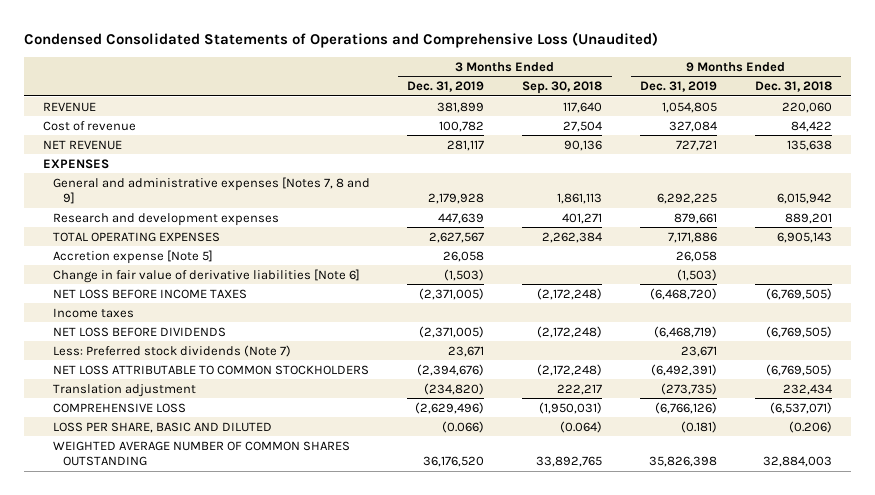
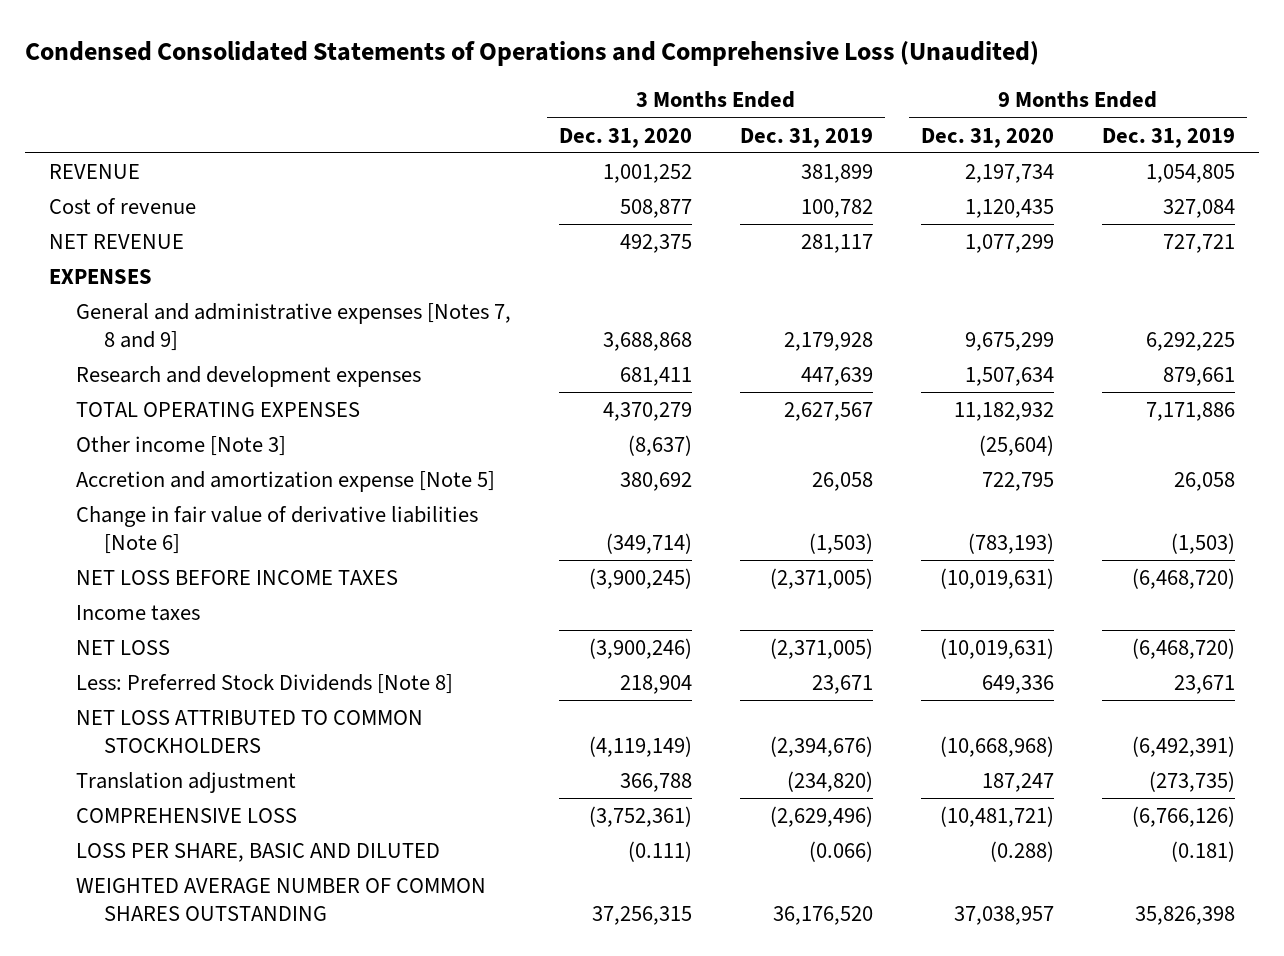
[522,81,603,95] Sep. 30, 2018 -> none
[754,81,832,93] Dec. 31, 2018 -> none
none -> [559,127,693,148] Dec. 31, 2020
none -> [921,127,1055,148] Dec. 31, 2020
none -> [76,436,287,457] Other income [Note 3]
[52,249,213,264] Accretion expense [Note 5] -> [76,471,496,493] Accretion and amortization expense [Note 5]
[52,326,226,337] NET LOSS BEFORE DIVIDENDS -> [76,640,171,656] NET LOSS
[654,325,718,338] (6,468,719) -> [1132,638,1236,660] (6,468,720)
[52,344,291,357] Less: Preferred stock dividends (Note 7) -> [76,674,454,695] Less: Preferred Stock Dividends [Note 8]
[52,364,369,375] NET LOSS ATTRIBUTABLE TO COMMON STOCKHOLDERS -> [76,710,424,753] NET LOSS ATTRIBUTED TO COMMON STOCKHOLDERS

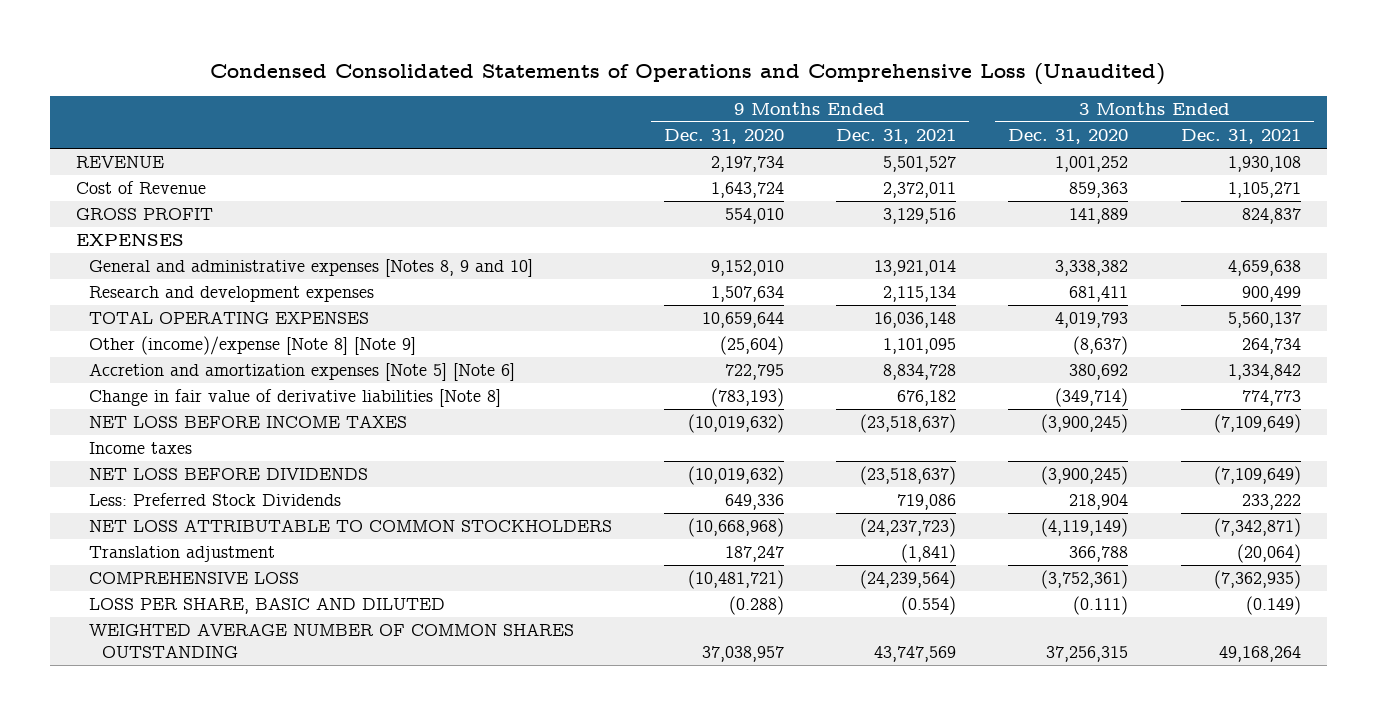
[740,127,874,148] Dec. 31, 2019 -> none
[1102,127,1236,148] Dec. 31, 2019 -> none
none -> [836,129,957,145] Dec. 31, 2021
none -> [1180,129,1301,145] Dec. 31, 2021
[48,234,184,250] NET REVENUE -> none
[48,198,196,215] Cost of revenue -> [75,181,206,195] Cost of Revenue
[620,199,693,219] 508,877 -> [1069,182,1129,199] 859,363
[965,199,1055,219] 1,120,435 -> [711,182,785,199] 1,643,724
none -> [75,208,213,221] GROSS PROFIT
[76,303,512,351] General and administrative expenses [Notes 7, 8 and 9] -> [88,259,533,278] General and administrative expenses [Notes 8, 9 and 10]
[603,331,693,351] 3,688,868 -> [1055,260,1129,277] 3,338,382
[965,331,1055,351] 9,675,299 -> [711,260,785,277] 9,152,010
[603,402,693,422] 4,370,279 -> [1055,312,1129,329] 4,019,793
[954,402,1055,422] 11,182,932 -> [702,312,785,329] 10,659,644
[76,436,287,457] Other income [Note 3] -> [88,336,416,356] Other (income)/expense [Note 8] [Note 9]
[76,471,496,493] Accretion and amortization expense [Note 5] -> [88,363,515,382] Accretion and amortization expenses [Note 5] [Note 6]
[76,506,479,554] Change in fair value of derivative liabilities [Note 6] -> [88,389,501,408] Change in fair value of derivative liabilities [Note 8]
[940,568,1055,590] (10,019,631) -> [688,414,785,434] (10,019,632)
[76,640,171,656] NET LOSS -> [88,468,368,481] NET LOSS BEFORE DIVIDENDS
[589,638,693,660] (3,900,246) -> [1041,466,1129,486] (3,900,245)
[940,638,1055,660] (10,019,631) -> [688,466,785,486] (10,019,632)
[76,674,454,695] Less: Preferred Stock Dividends [Note 8] -> [88,493,341,507] Less: Preferred Stock Dividends
[76,710,424,753] NET LOSS ATTRIBUTED TO COMMON STOCKHOLDERS -> [88,519,612,533] NET LOSS ATTRIBUTABLE TO COMMON STOCKHOLDERS

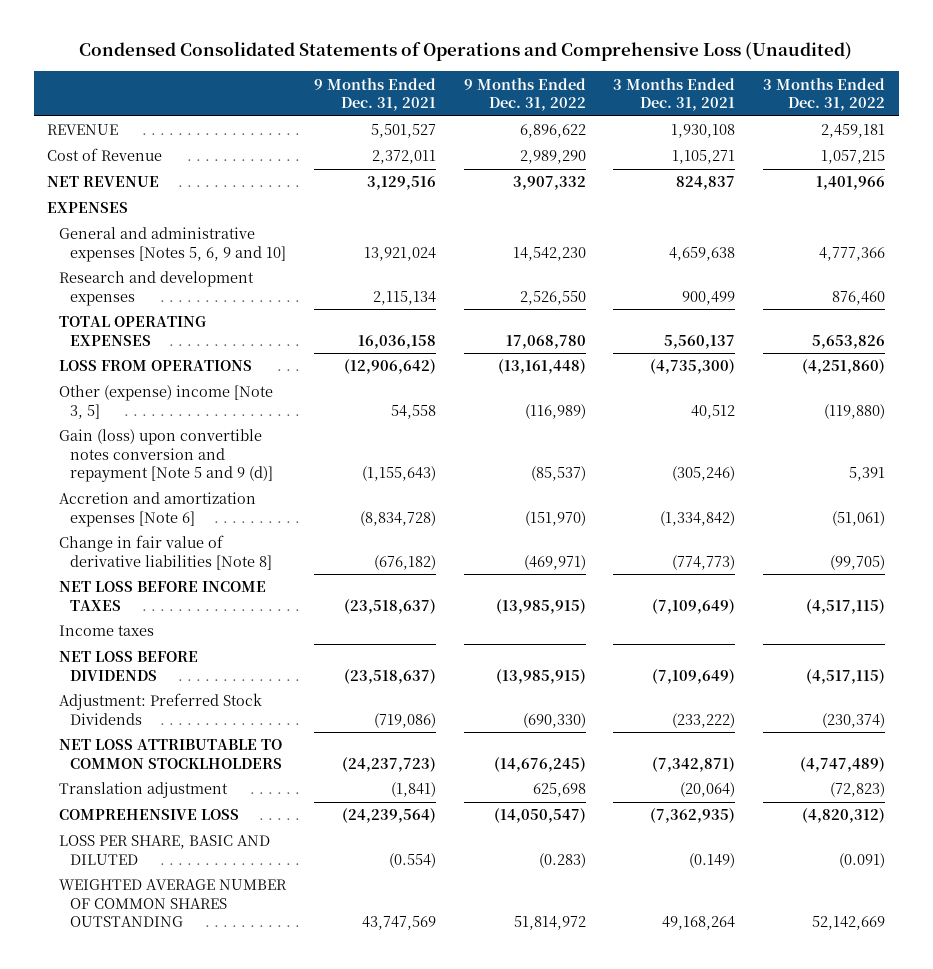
[664,129,785,145] Dec. 31, 2020 -> none
[1008,129,1129,145] Dec. 31, 2020 -> none
none -> [463,77,586,111] 9 Months Ended Dec. 31, 2022
none -> [763,77,886,111] 3 Months Ended Dec. 31, 2022
[75,208,213,221] GROSS PROFIT -> [47,176,160,188] NET REVENUE
[88,259,533,278] General and administrative expenses [Notes 8, 9 and 10] -> [58,227,287,262] General and administrative expenses [Notes 5, 6, 9 and 10]
[874,260,957,277] 13,921,014 -> [364,246,437,261] 13,921,024
[874,312,957,329] 16,036,148 -> [358,334,437,349] 16,036,158
none -> [58,360,252,372] LOSS FROM OPERATIONS
[88,336,416,356] Other (income)/expense [Note 8] [Note 9] -> [58,385,273,419] Other (expense) income [Note 3, 5]
[883,338,957,355] 1,101,095 -> [391,404,437,419] 54,558
[1241,338,1301,355] 264,734 -> [691,404,736,419] 40,512
none -> [58,429,274,482] Gain (loss) upon convertible notes conversion and repayment [Note 5 and 9 (d)]
[88,363,515,382] Accretion and amortization expenses [Note 5] [Note 6] -> [58,492,256,527] Accretion and amortization expenses [Note 6]
[883,364,957,381] 8,834,728 -> [360,510,437,526] (8,834,728)
[1227,364,1301,381] 1,334,842 -> [660,510,736,526] (1,334,842)
[897,390,957,407] 676,182 -> [374,554,437,570] (676,182)
[1241,390,1301,407] 774,773 -> [672,554,736,570] (774,773)
[88,493,341,507] Less: Preferred Stock Dividends -> [58,693,262,725] Adjustment: Preferred Stock Dividends
[897,494,957,511] 719,086 -> [374,712,437,728] (719,086)
[1241,494,1301,511] 233,222 -> [672,712,736,728] (233,222)
[88,519,612,533] NET LOSS ATTRIBUTABLE TO COMMON STOCKHOLDERS -> [58,739,283,769] NET LOSS ATTRIBUTABLE TO COMMON STOCKLHOLDERS

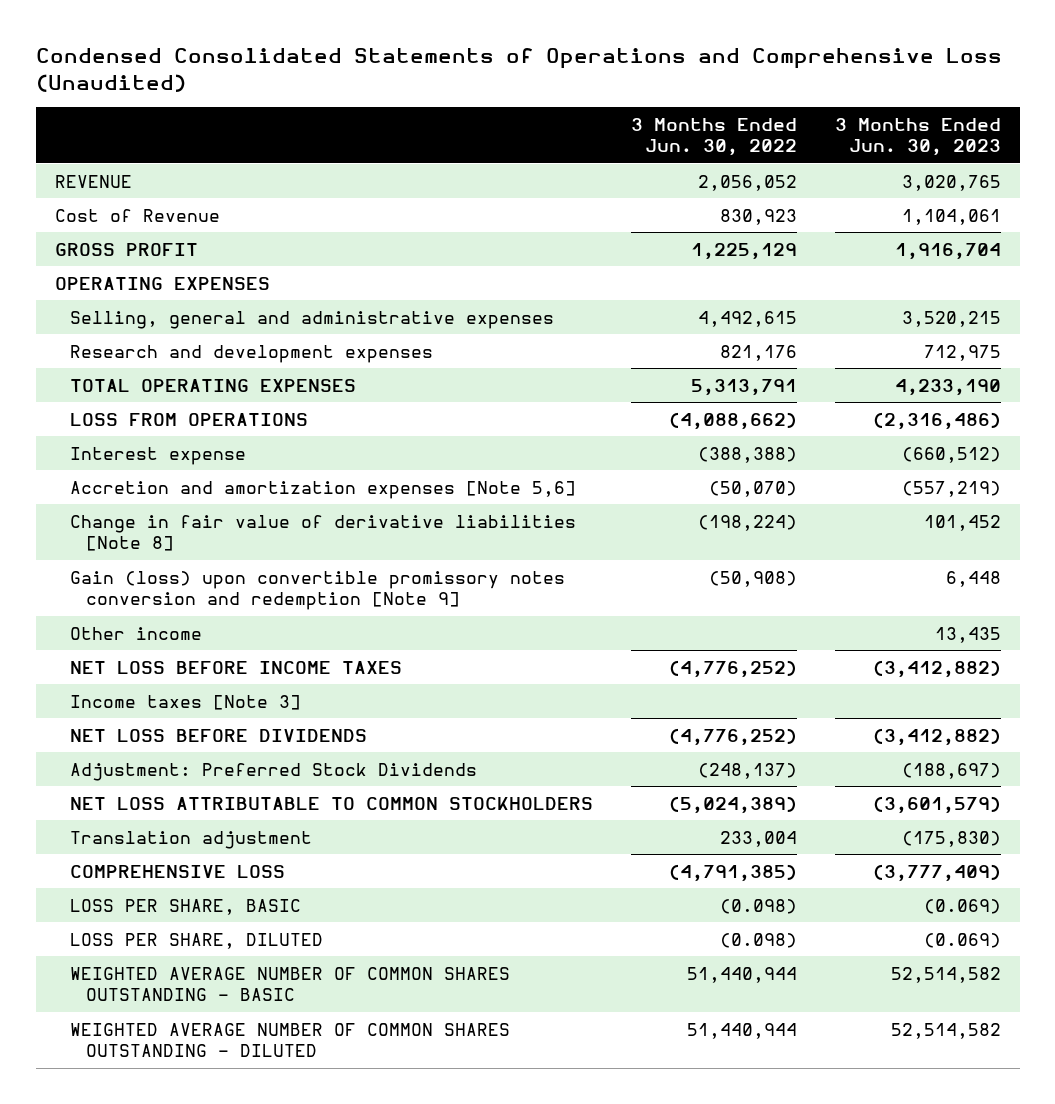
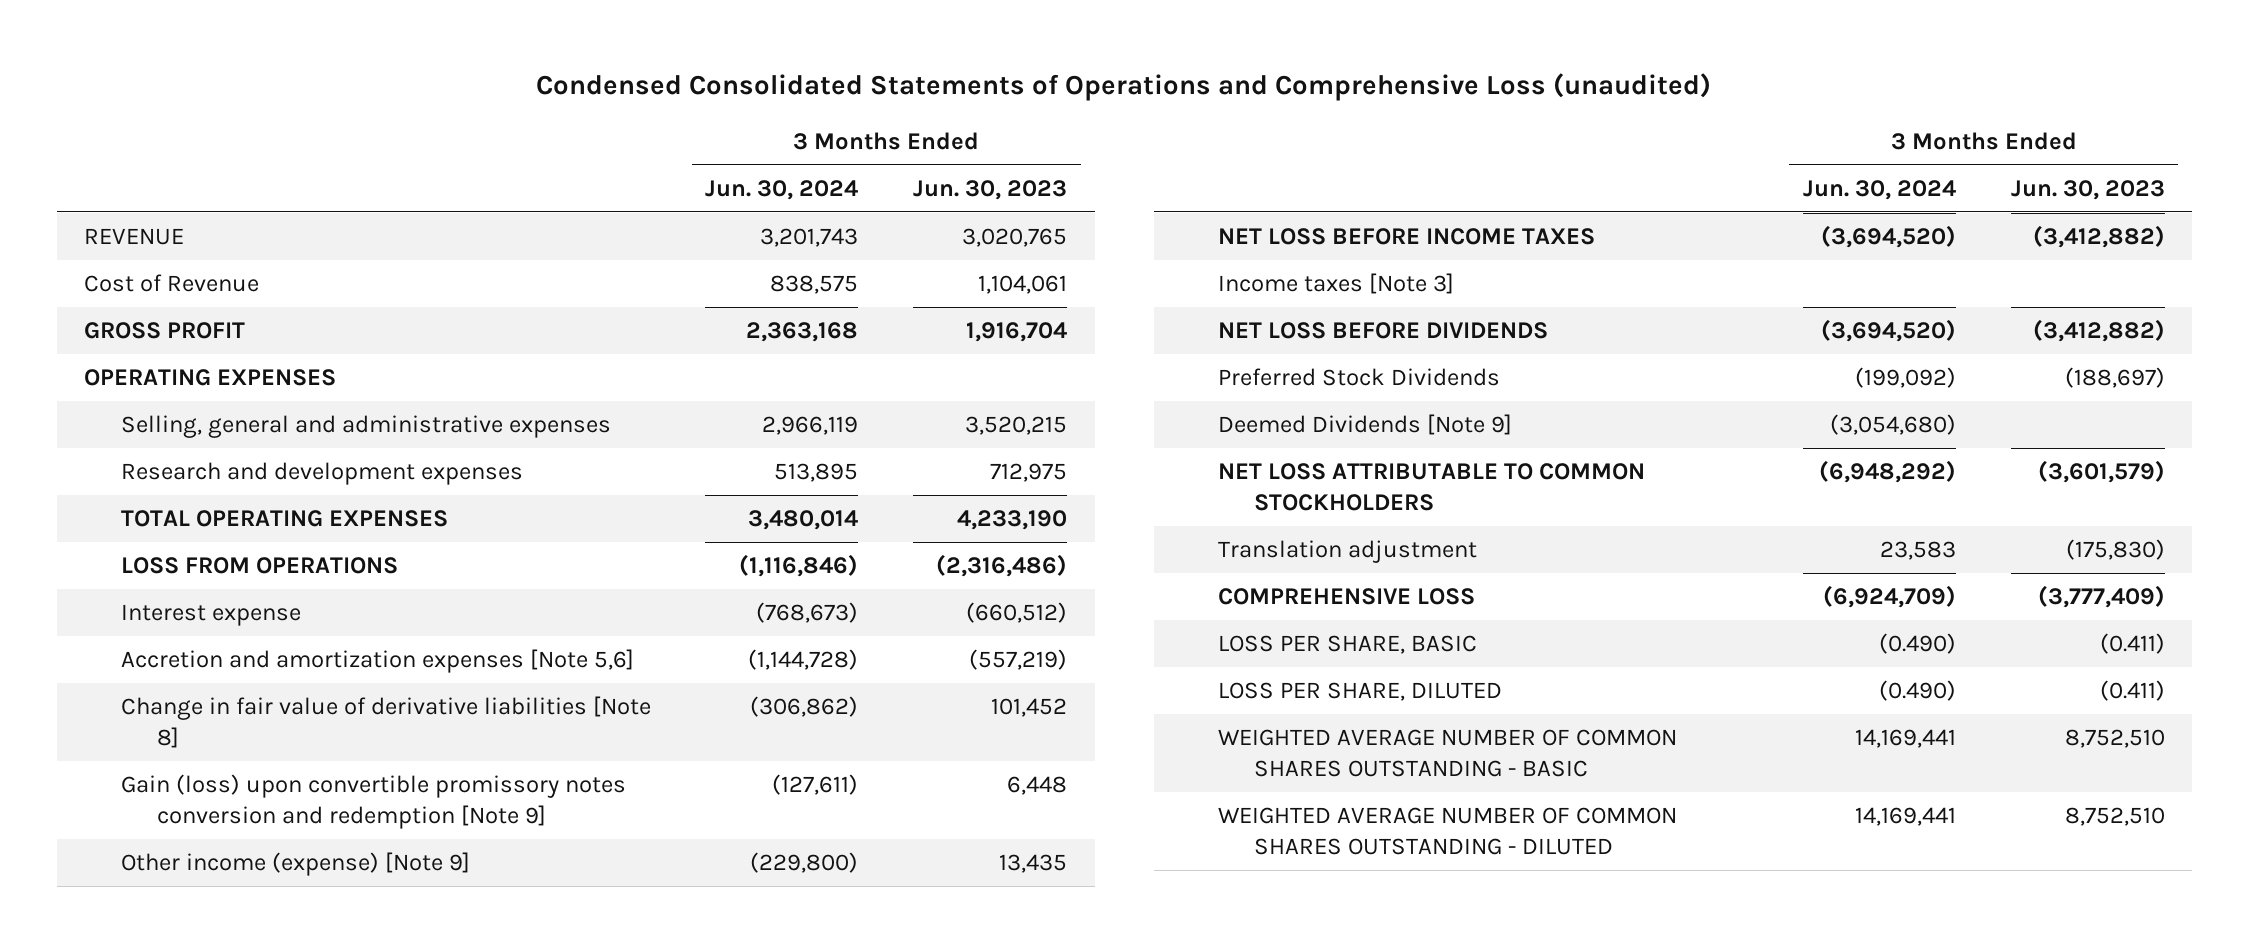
[35,47,1002,92] Condensed Consolidated Statements of Operations and Comprehensive Loss (Unaudited) -> [536,72,1712,101] Condensed Consolidated Statements of Operations and Comprehensive Loss (unaudited)
[631,117,798,157] 3 Months Ended Jun. 30, 2022 -> none
none -> [705,179,859,200] Jun. 30, 2024
[70,626,203,640] Other income -> [120,852,470,877] Other income (expense) [Note 9]
[70,762,478,781] Adjustment: Preferred Stock Dividends -> [1217,368,1500,387] Preferred Stock Dividends
none -> [1217,414,1512,436] Deemed Dividends [Note 9]
[923,898,1001,914] (0.069) -> [2099,633,2165,655] (0.411)
[923,932,1001,948] (0.069) -> [2099,680,2165,702] (0.411)
[890,966,1001,983] 52,514,582 -> [2064,729,2165,749] 8,752,510
[890,1022,1001,1039] 52,514,582 -> [2064,807,2165,827] 8,752,510

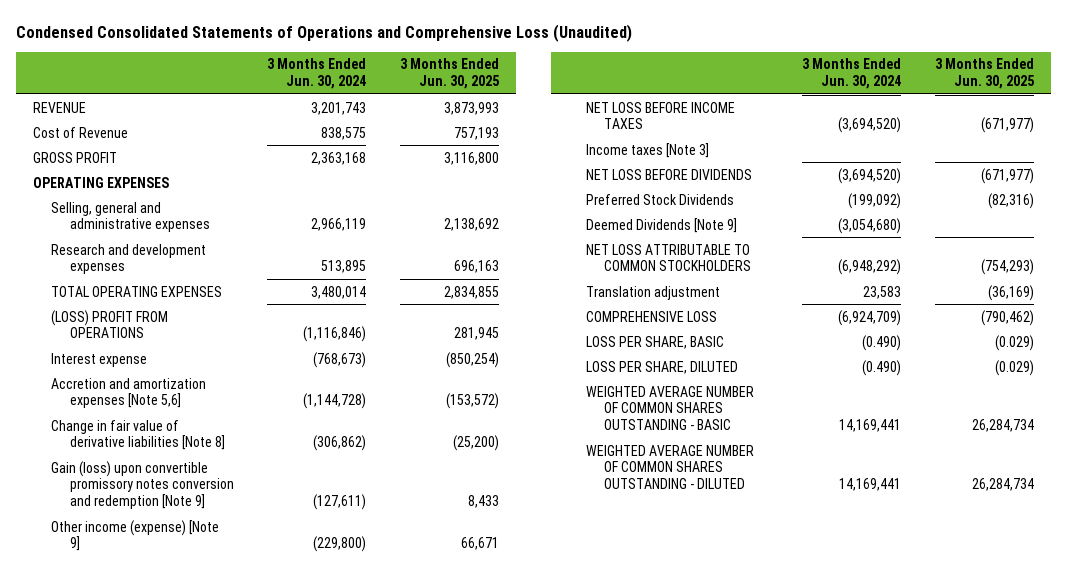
[536,72,1712,101] Condensed Consolidated Statements of Operations and Comprehensive Loss (unaudited) -> [16,23,633,42] Condensed Consolidated Statements of Operations and Comprehensive Loss (Unaudited)
[913,179,1068,200] Jun. 30, 2023 -> none
none -> [400,58,500,90] 3 Months Ended Jun. 30, 2025
[120,557,398,575] LOSS FROM OPERATIONS -> [51,309,169,339] (LOSS) PROFIT FROM OPERATIONS

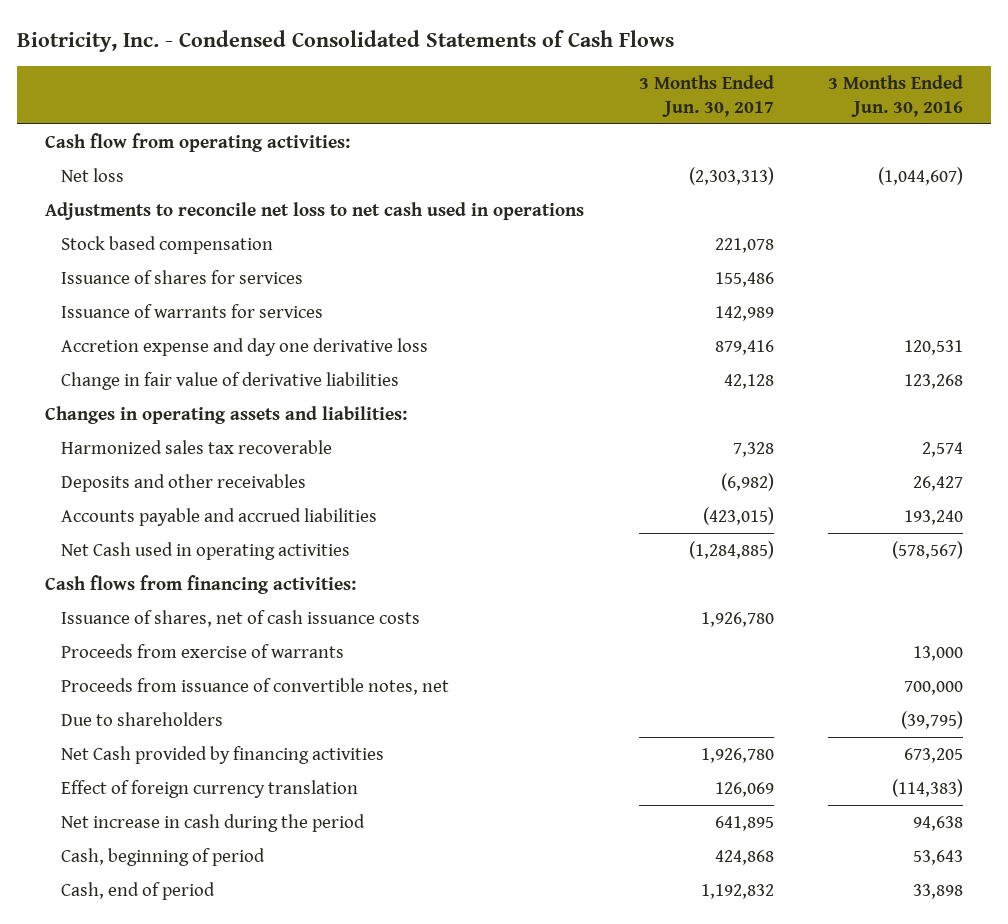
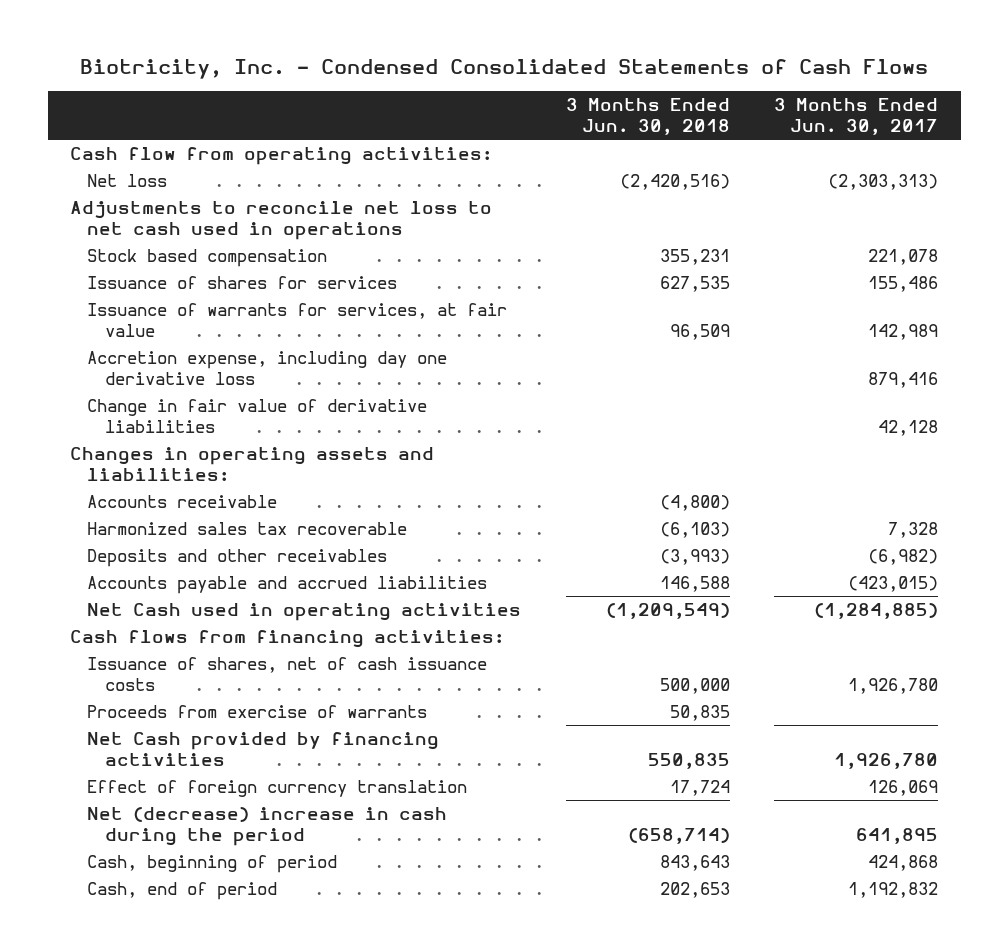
[828,75,964,117] 3 Months Ended Jun. 30, 2016 -> none
none -> [565,98,730,135] 3 Months Ended Jun. 30, 2018
[61,304,324,319] Issuance of warrants for services -> [87,303,508,337] Issuance of warrants for services, at fair value
[61,338,429,357] Accretion expense and day one derivative loss -> [87,351,448,385] Accretion expense, including day one derivative loss
none -> [87,495,278,509] Accounts receivable
[61,678,450,696] Proceeds from issuance of convertible notes, net -> none
[61,712,224,727] Due to shareholders -> none
[61,814,366,833] Net increase in cash during the period -> [87,807,448,846] Net (decrease) increase in cash during the period

